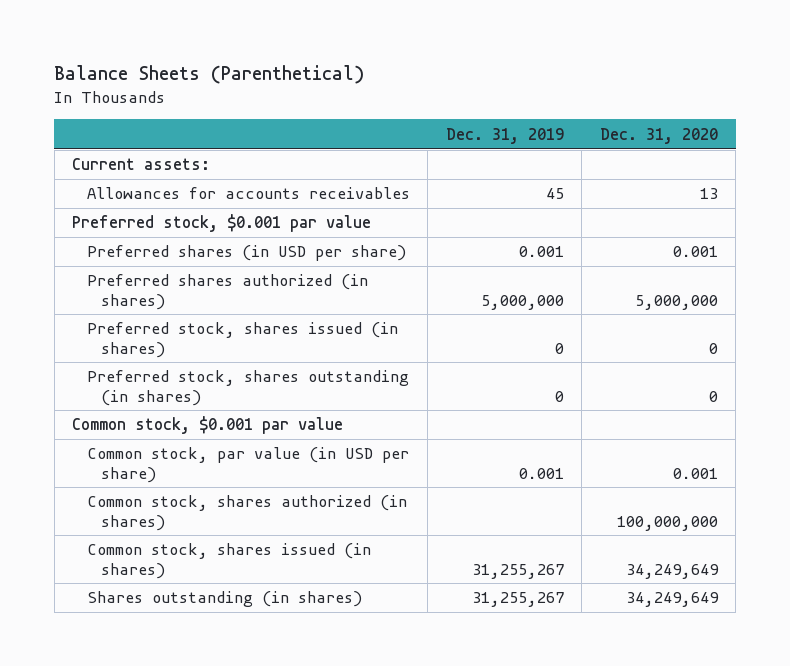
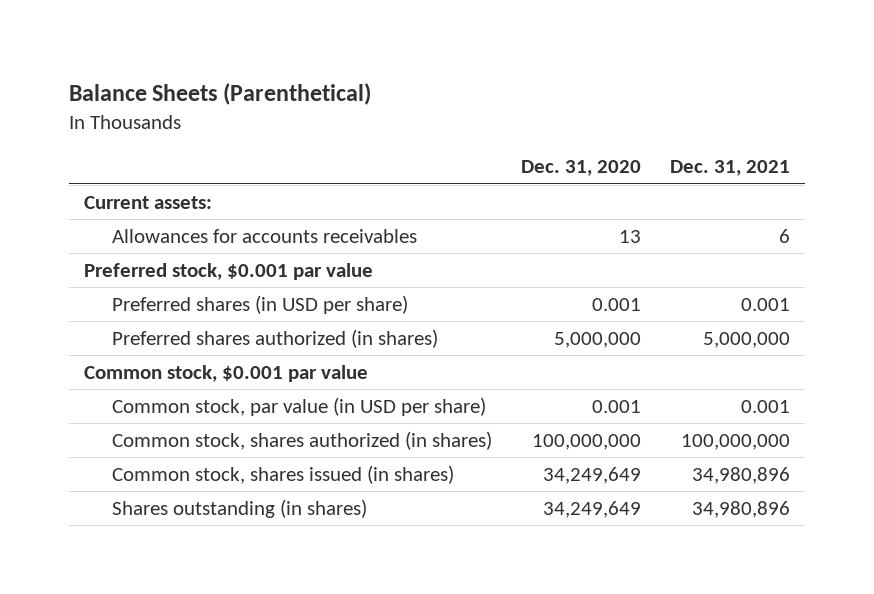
[445,127,564,144] Dec. 31, 2019 -> none
none -> [670,160,791,177] Dec. 31, 2021
[86,322,398,358] Preferred stock, shares issued (in shares) -> none
[86,370,409,406] Preferred stock, shares outstanding (in shares) -> none

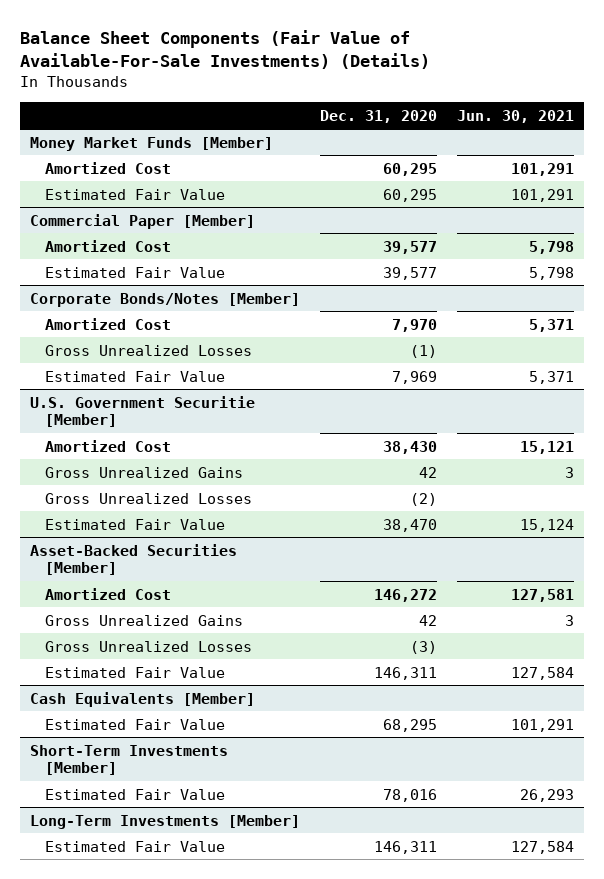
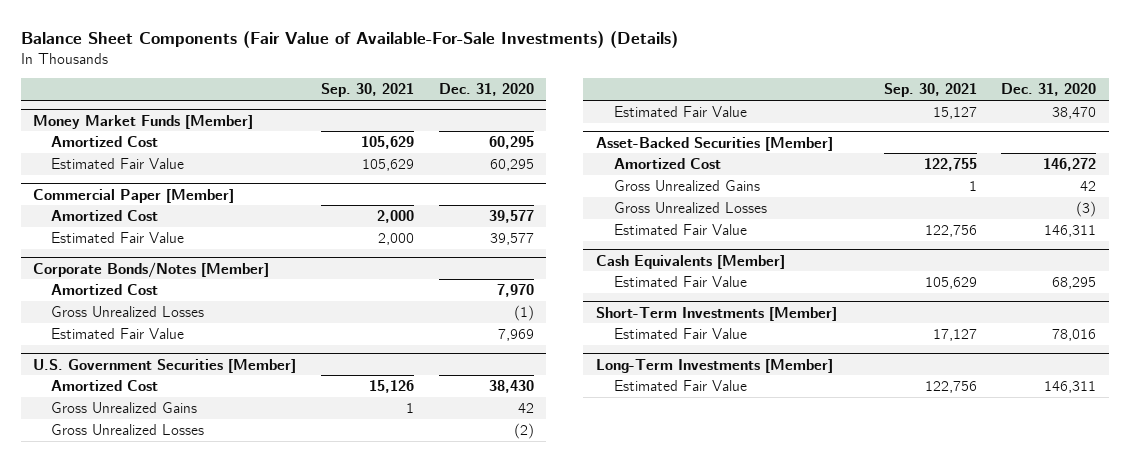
[456,109,574,123] Jun. 30, 2021 -> none
none -> [321,83,415,98] Sep. 30, 2021
[30,395,256,427] U.S. Government Securitie [Member] -> [33,358,297,373] U.S. Government Securities [Member]

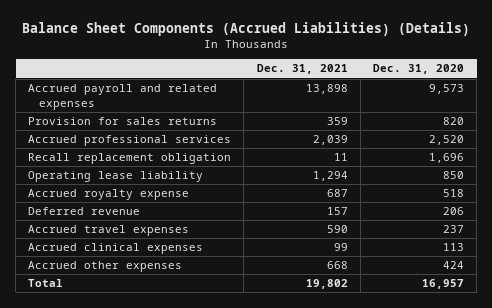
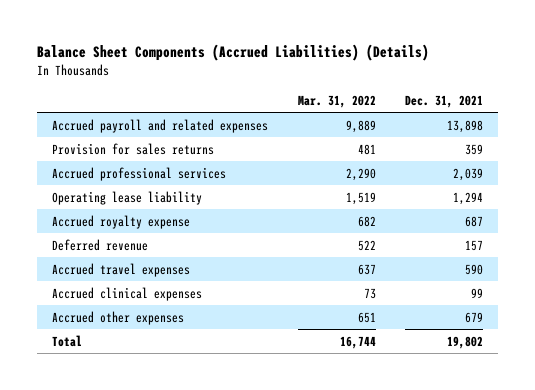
[373,64,465,75] Dec. 31, 2020 -> none
none -> [297,94,376,108] Mar. 31, 2022
[28,153,232,165] Recall replacement obligation -> none
[326,261,348,270] 668 -> [465,311,484,323] 679

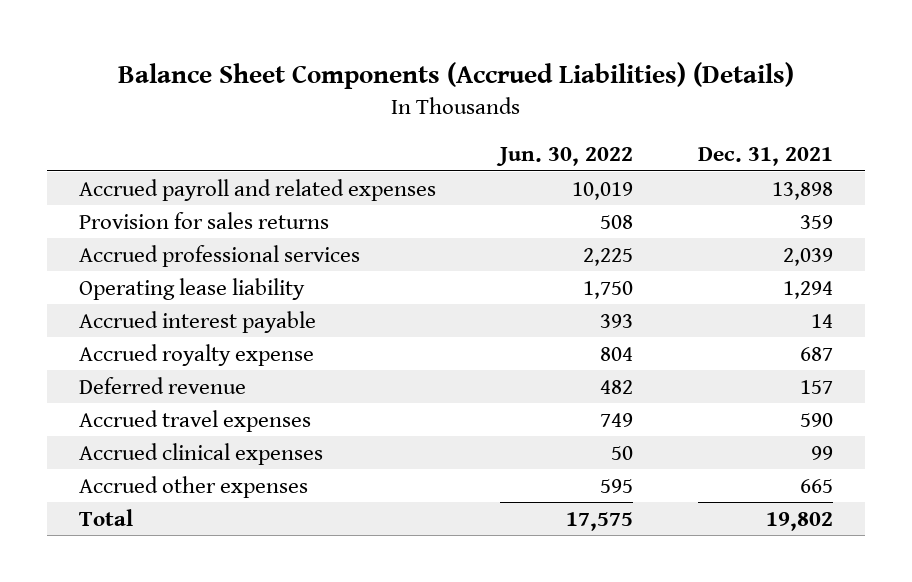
[297,94,376,108] Mar. 31, 2022 -> none
none -> [496,147,634,167] Jun. 30, 2022
none -> [79,310,317,333] Accrued interest payable
[465,311,484,323] 679 -> [799,478,833,493] 665

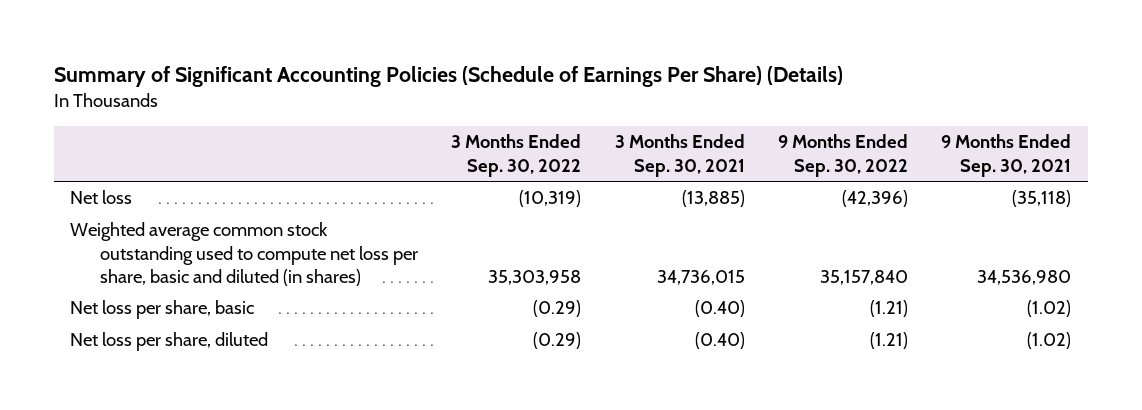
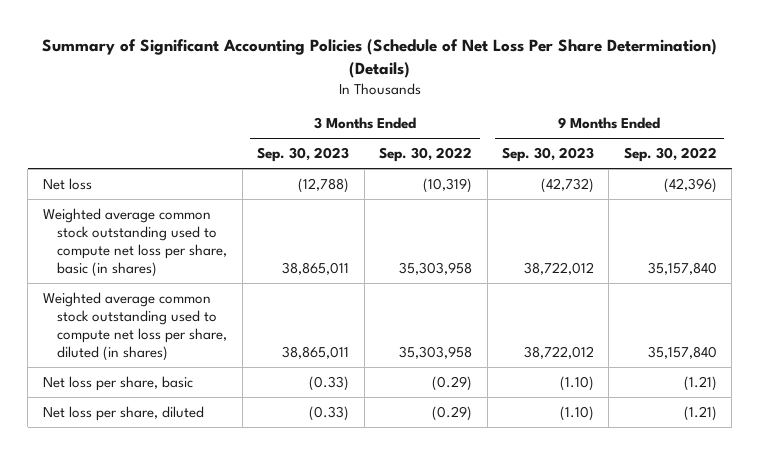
[53,66,843,88] Summary of Significant Accounting Policies (Schedule of Earnings Per Share) (Details) -> [41,38,717,78] Summary of Significant Accounting Policies (Schedule of Net Loss Per Share Determination) (Details)
[614,134,745,177] 3 Months Ended Sep. 30, 2021 -> none
[941,134,1072,177] 9 Months Ended Sep. 30, 2021 -> none
none -> [257,147,350,163] Sep. 30, 2023
none -> [502,147,595,163] Sep. 30, 2023
[70,222,418,286] Weighted average common stock outstanding used to compute net loss per share, basic and diluted (in shares) -> [42,207,228,278] Weighted average common stock outstanding used to compute net loss per share, basic (in shares)
none -> [42,291,228,362] Weighted average common stock outstanding used to compute net loss per share, diluted (in shares)

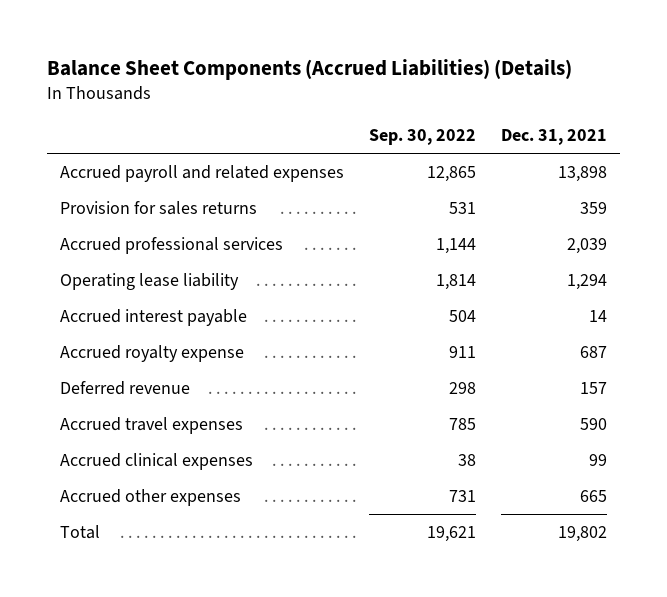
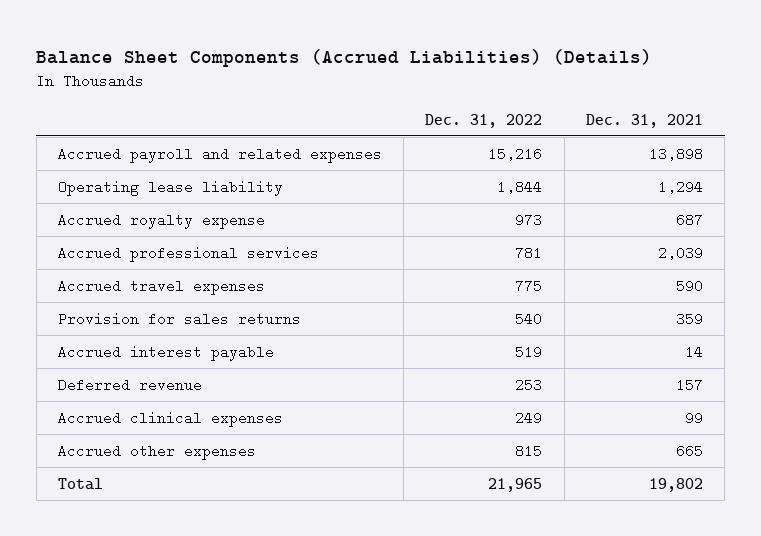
[369,129,477,146] Sep. 30, 2022 -> none
none -> [425,113,543,128] Dec. 31, 2022
[59,236,283,254] Accrued professional services -> [57,245,319,262] Accrued professional services
[59,200,257,215] Provision for sales returns -> [57,311,301,326] Provision for sales returns
[59,308,247,326] Accrued interest payable -> [57,344,274,361] Accrued interest payable
[59,380,190,395] Deferred revenue -> [57,377,202,392] Deferred revenue

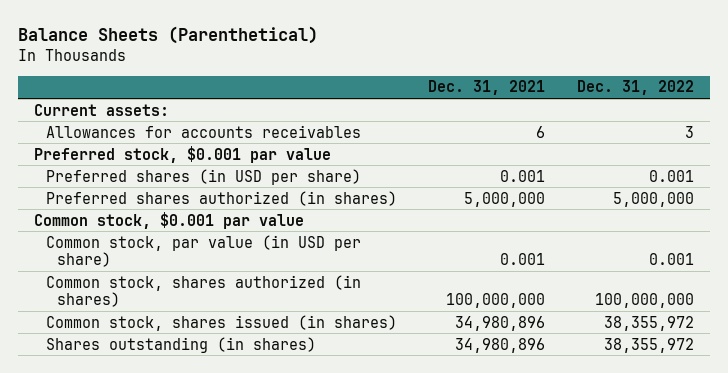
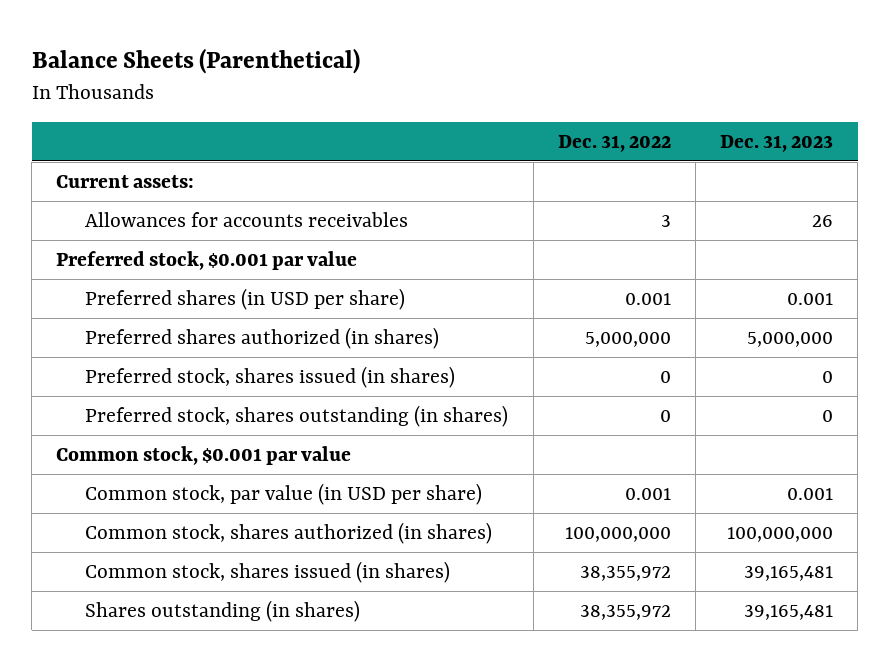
[428,80,546,96] Dec. 31, 2021 -> none
none -> [719,135,833,153] Dec. 31, 2023
none -> [85,366,456,389] Preferred stock, shares issued (in shares)
none -> [85,405,509,428] Preferred stock, shares outstanding (in shares)

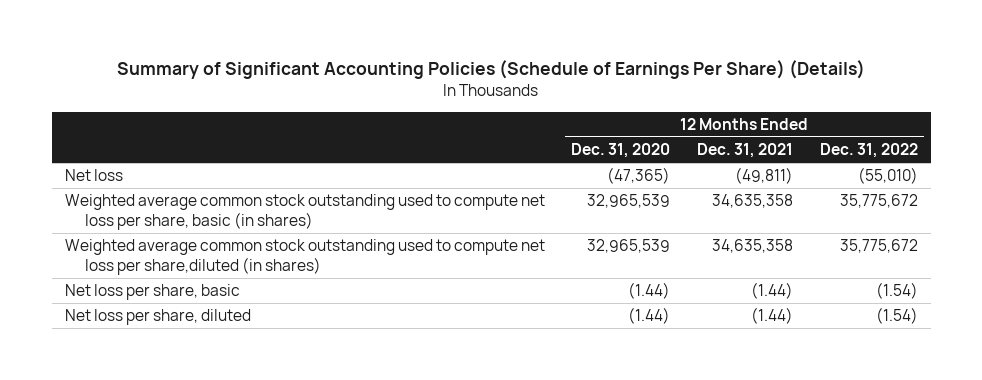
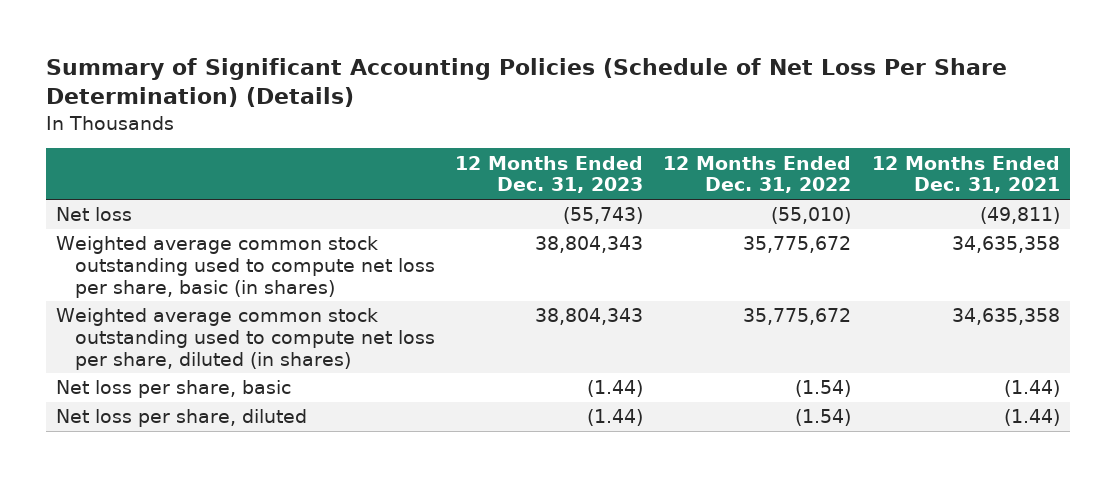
[117,60,866,80] Summary of Significant Accounting Policies (Schedule of Earnings Per Share) (Details) -> [46,58,1008,108] Summary of Significant Accounting Policies (Schedule of Net Loss Per Share Determination) (Details)
[571,143,671,159] Dec. 31, 2020 -> none
none -> [455,155,644,194] 12 Months Ended Dec. 31, 2023
[64,239,545,275] Weighted average common stock outstanding used to compute net loss per share,diluted (in shares) -> [56,308,435,370] Weighted average common stock outstanding used to compute net loss per share, diluted (in shares)

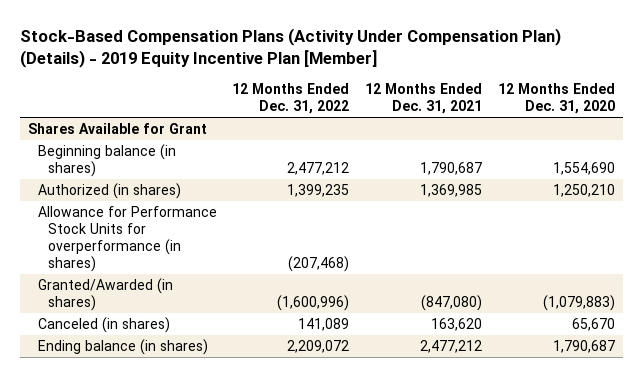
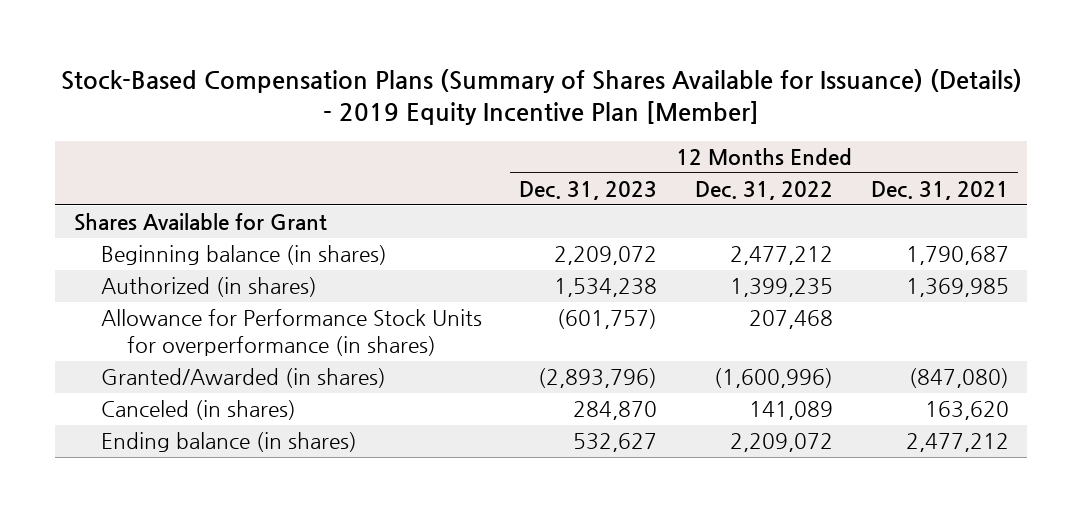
[19,27,561,68] Stock-Based Compensation Plans (Activity Under Compensation Plan) (Details) - 2019 Equity Incentive Plan [Member] -> [61,68,1023,126] Stock-Based Compensation Plans (Summary of Shares Available for Issuance) (Details) - 2019 Equity Incentive Plan [Member]
[497,83,615,115] 12 Months Ended Dec. 31, 2020 -> none
none -> [519,181,658,201] Dec. 31, 2023
[288,256,350,273] (207,468) -> [748,310,833,330] 207,468

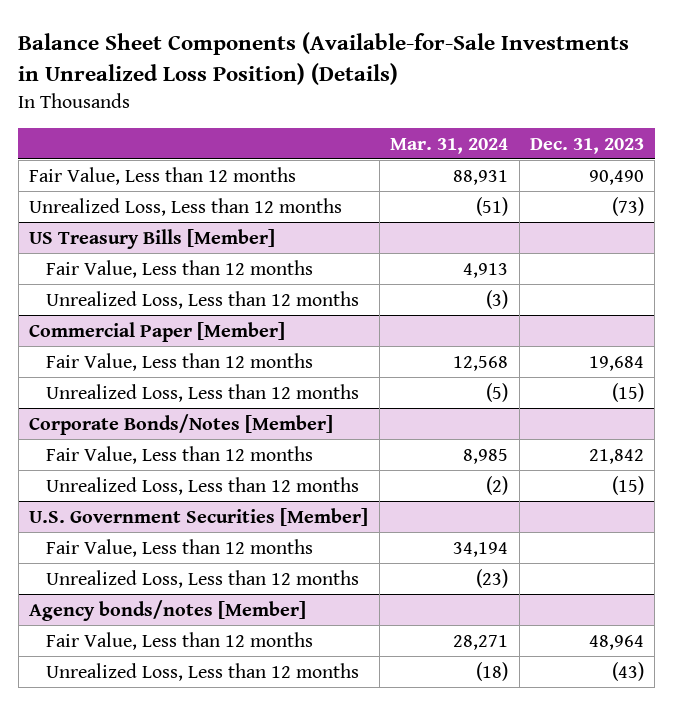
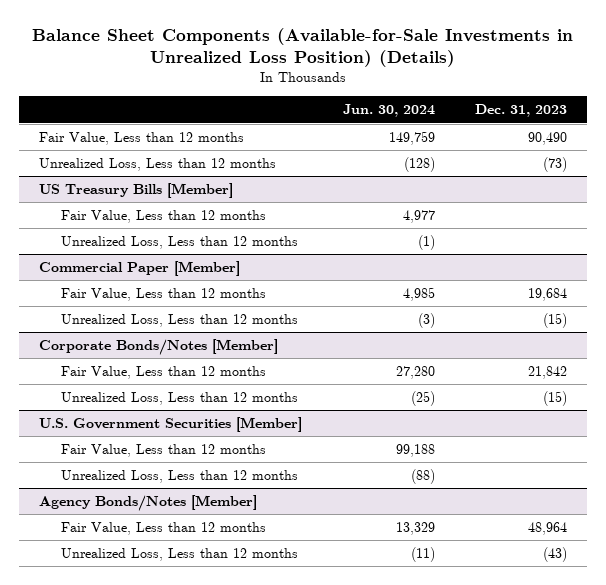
[390,137,509,154] Mar. 31, 2024 -> none
none -> [342,104,435,118] Jun. 30, 2024
[29,599,307,621] Agency bonds/notes [Member] -> [39,494,258,511] Agency Bonds/Notes [Member]

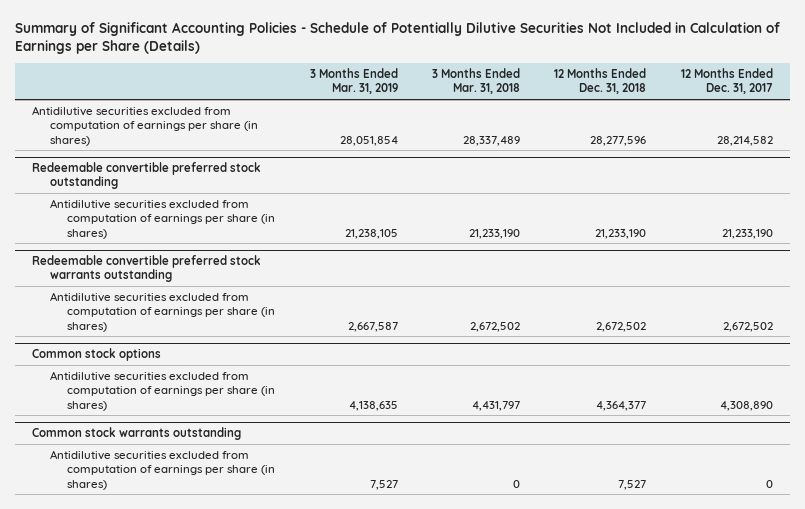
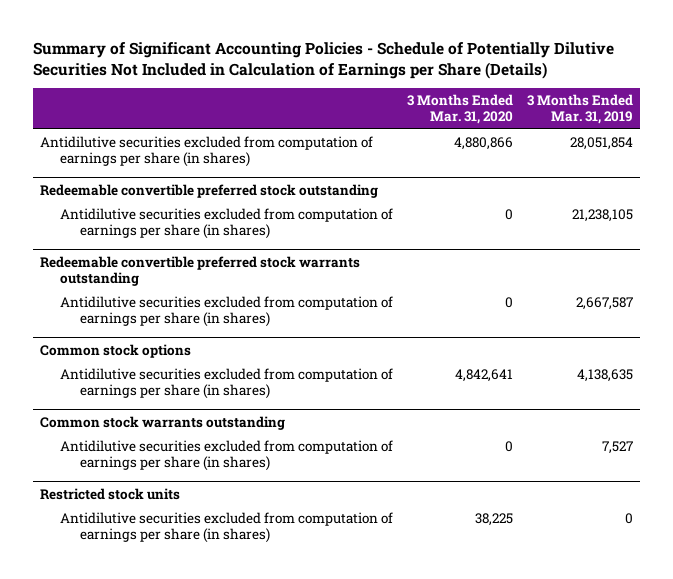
[432,68,521,95] 3 Months Ended Mar. 31, 2018 -> none
[554,68,647,95] 12 Months Ended Dec. 31, 2018 -> none
[680,68,773,95] 12 Months Ended Dec. 31, 2017 -> none
none -> [406,94,513,125] 3 Months Ended Mar. 31, 2020
none -> [39,488,180,501] Restricted stock units
none -> [60,512,394,543] Antidilutive securities excluded from computation of earnings per share (in shares)

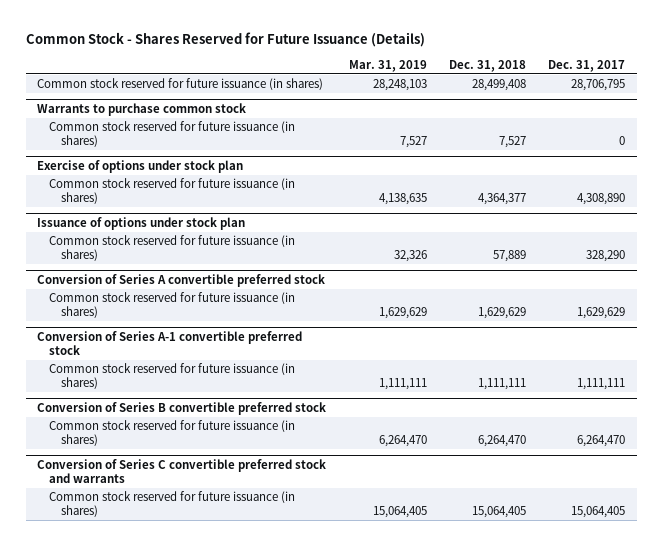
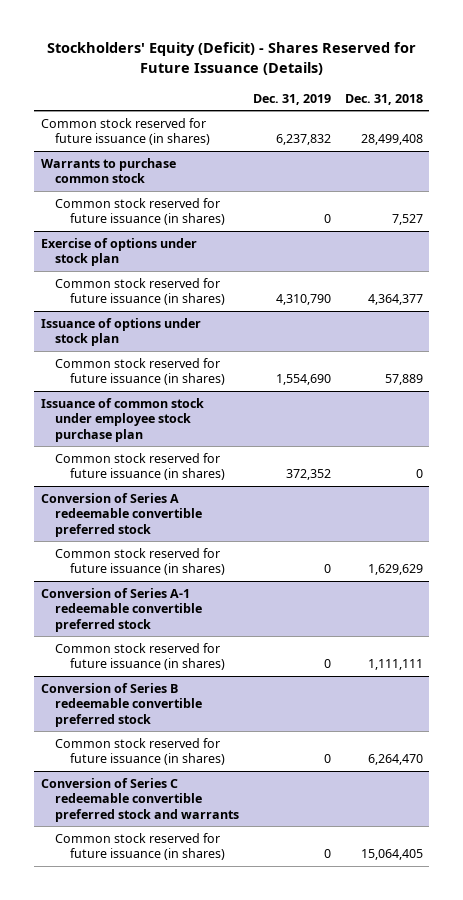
[26,31,426,47] Common Stock - Shares Reserved for Future Issuance (Details) -> [46,42,416,76] Stockholders' Equity (Deficit) - Shares Reserved for Future Issuance (Details)
[348,59,427,72] Mar. 31, 2019 -> none
[548,59,626,72] Dec. 31, 2017 -> none
none -> [252,93,331,105] Dec. 31, 2019
none -> [40,397,204,442] Issuance of common stock under employee stock purchase plan
none -> [55,452,225,481] Common stock reserved for future issuance (in shares)
[37,274,326,288] Conversion of Series A convertible preferred stock -> [40,492,203,537] Conversion of Series A redeemable convertible preferred stock
[37,331,303,356] Conversion of Series A-1 convertible preferred stock -> [40,587,203,632] Conversion of Series A-1 redeemable convertible preferred stock
[37,402,327,416] Conversion of Series B convertible preferred stock -> [40,682,203,727] Conversion of Series B redeemable convertible preferred stock
[37,459,327,484] Conversion of Series C convertible preferred stock and warrants -> [40,777,240,822] Conversion of Series C redeemable convertible preferred stock and warrants

